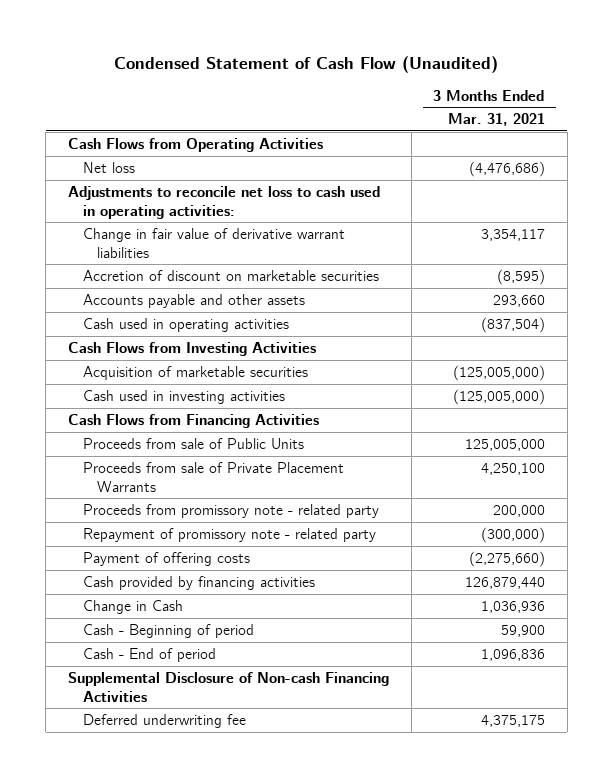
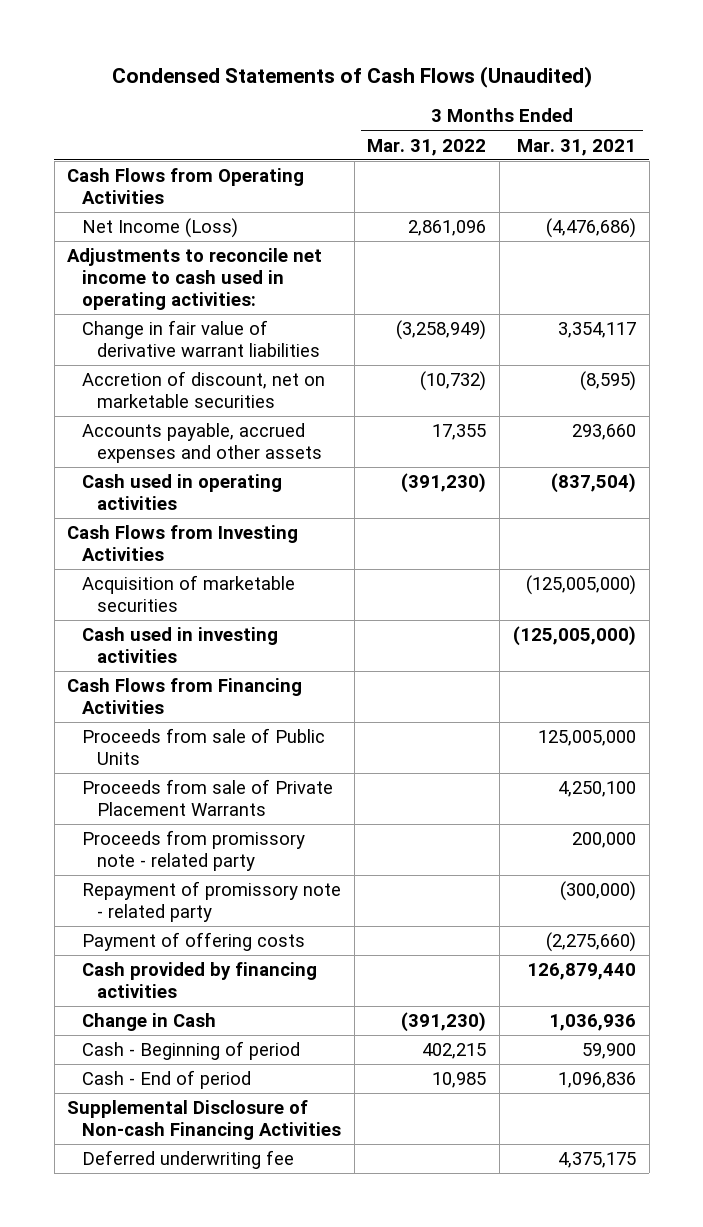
[114,55,499,73] Condensed Statement of Cash Flow (Unaudited) -> [111,65,592,88] Condensed Statements of Cash Flows (Unaudited)
none -> [367,138,487,156] Mar. 31, 2022
[82,161,135,173] Net loss -> [82,218,239,239] Net Income (Loss)
[68,185,381,219] Adjustments to reconcile net loss to cash used in operating activities: -> [67,248,323,310] Adjustments to reconcile net income to cash used in operating activities:
[82,269,379,281] Accretion of discount on marketable securities -> [82,371,326,408] Accretion of discount, net on marketable securities
[82,293,305,308] Accounts payable and other assets -> [82,423,322,463] Accounts payable, accrued expenses and other assets

